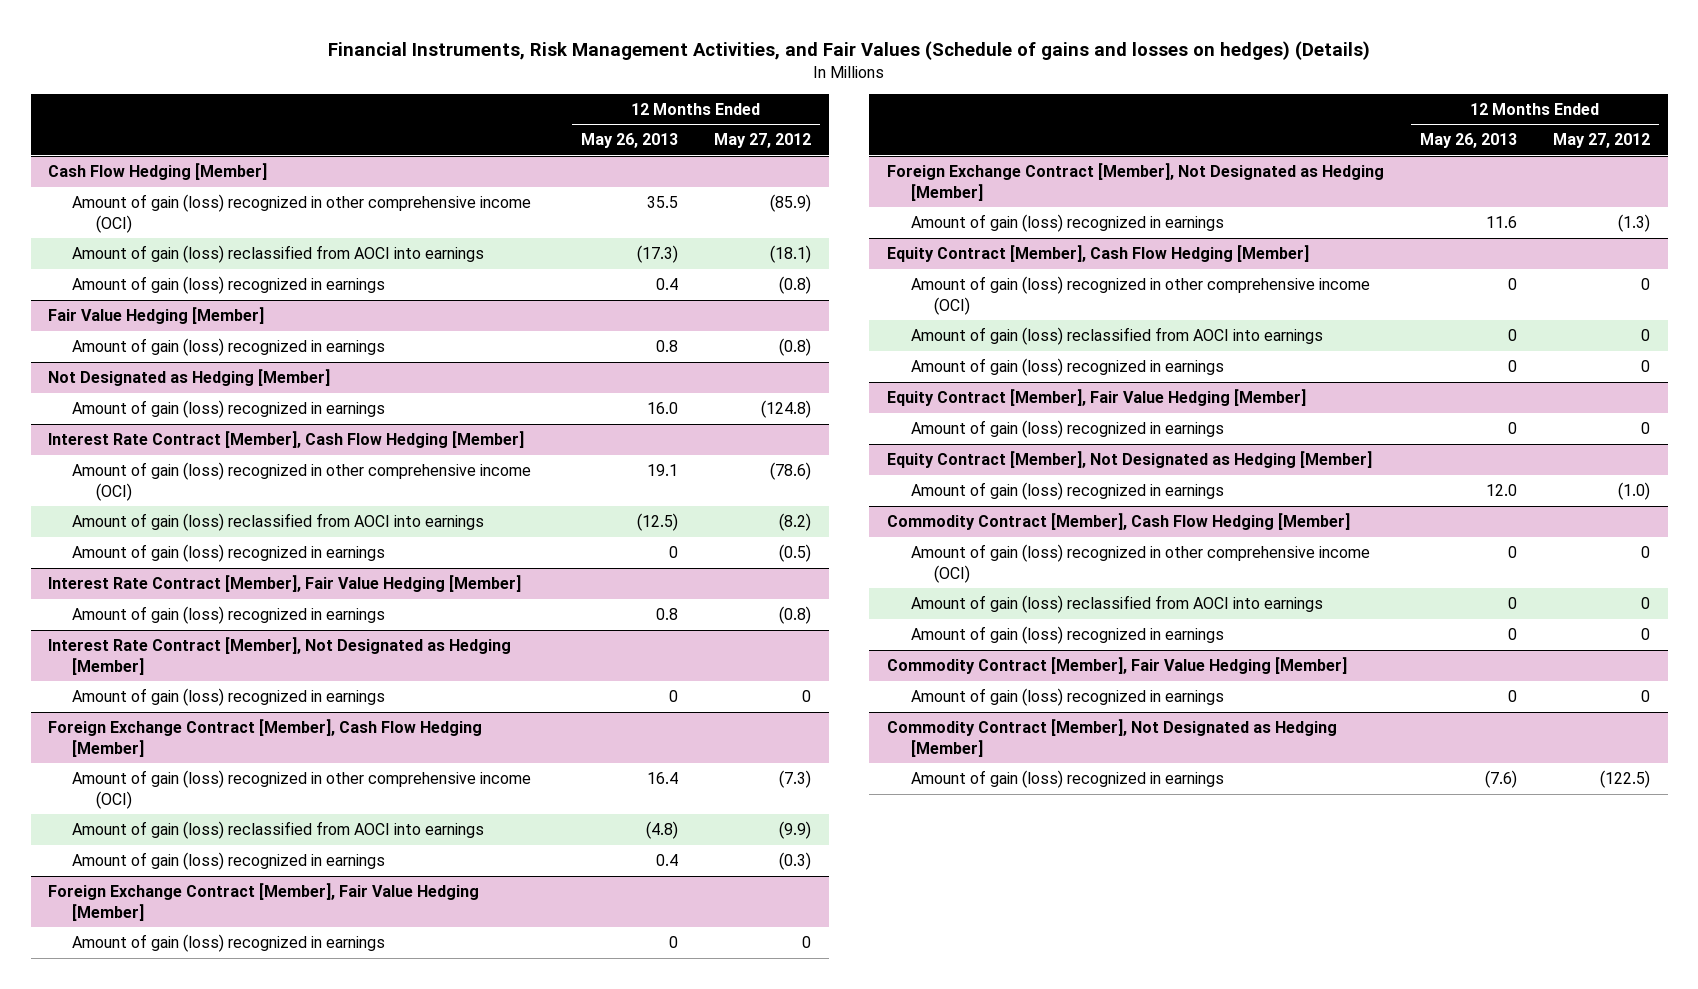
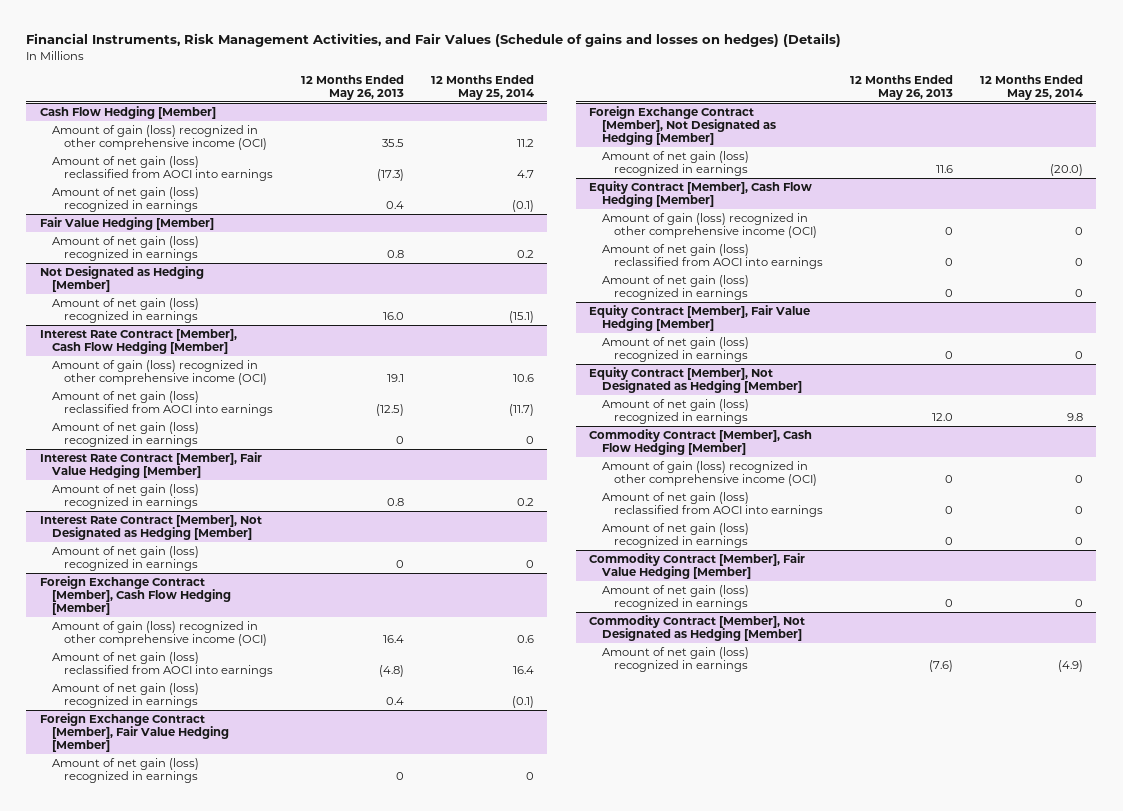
[714,133,812,149] May 27, 2012 -> none
none -> [430,74,534,101] 12 Months Ended May 25, 2014
[71,245,484,264] Amount of gain (loss) reclassified from AOCI into earnings -> [52,155,274,182] Amount of net gain (loss) reclassified from AOCI into earnings
[71,276,385,295] Amount of gain (loss) recognized in earnings -> [52,186,200,213] Amount of net gain (loss) recognized in earnings
[71,338,385,357] Amount of gain (loss) recognized in earnings -> [52,235,200,262] Amount of net gain (loss) recognized in earnings
[71,400,385,419] Amount of gain (loss) recognized in earnings -> [52,297,200,324] Amount of net gain (loss) recognized in earnings
[71,513,484,532] Amount of gain (loss) reclassified from AOCI into earnings -> [52,390,274,417] Amount of net gain (loss) reclassified from AOCI into earnings
[71,544,385,563] Amount of gain (loss) recognized in earnings -> [52,421,200,448] Amount of net gain (loss) recognized in earnings
[71,606,385,625] Amount of gain (loss) recognized in earnings -> [52,483,200,510] Amount of net gain (loss) recognized in earnings
[71,688,385,707] Amount of gain (loss) recognized in earnings -> [52,545,200,572] Amount of net gain (loss) recognized in earnings
[71,821,484,840] Amount of gain (loss) reclassified from AOCI into earnings -> [52,651,274,678] Amount of net gain (loss) reclassified from AOCI into earnings
[71,852,385,871] Amount of gain (loss) recognized in earnings -> [52,682,200,709] Amount of net gain (loss) recognized in earnings
[71,934,385,953] Amount of gain (loss) recognized in earnings -> [52,757,200,784] Amount of net gain (loss) recognized in earnings
[910,214,1224,233] Amount of gain (loss) recognized in earnings -> [601,150,749,177] Amount of net gain (loss) recognized in earnings
[910,327,1323,346] Amount of gain (loss) reclassified from AOCI into earnings -> [601,243,823,270] Amount of net gain (loss) reclassified from AOCI into earnings
[910,358,1224,377] Amount of gain (loss) recognized in earnings -> [601,274,749,301] Amount of net gain (loss) recognized in earnings
[910,420,1224,439] Amount of gain (loss) recognized in earnings -> [601,336,749,363] Amount of net gain (loss) recognized in earnings
[910,482,1224,501] Amount of gain (loss) recognized in earnings -> [601,398,749,425] Amount of net gain (loss) recognized in earnings
[910,595,1323,614] Amount of gain (loss) reclassified from AOCI into earnings -> [601,491,823,518] Amount of net gain (loss) reclassified from AOCI into earnings
[910,626,1224,645] Amount of gain (loss) recognized in earnings -> [601,522,749,549] Amount of net gain (loss) recognized in earnings
[910,688,1224,707] Amount of gain (loss) recognized in earnings -> [601,584,749,611] Amount of net gain (loss) recognized in earnings
[910,770,1224,789] Amount of gain (loss) recognized in earnings -> [601,646,749,673] Amount of net gain (loss) recognized in earnings

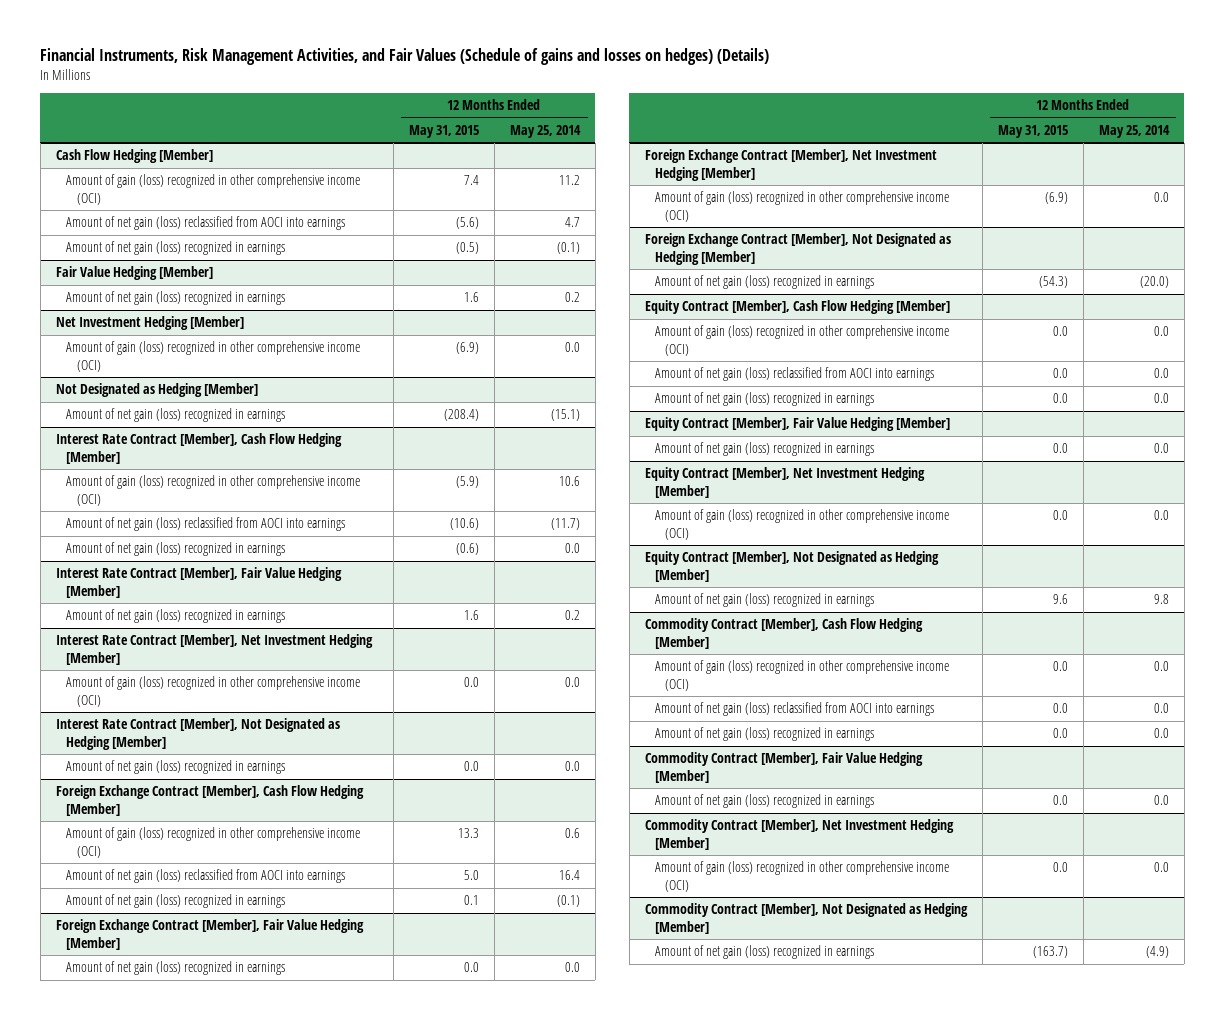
[300,74,404,101] 12 Months Ended May 26, 2013 -> none
none -> [408,124,479,138] May 31, 2015
none -> [55,316,244,331] Net Investment Hedging [Member]
none -> [66,341,361,372] Amount of gain (loss) recognized in other comprehensive income (OCI)
[525,436,534,445] 0 -> [564,543,580,554] 0.0
none -> [55,634,373,665] Interest Rate Contract [Member], Net Investment Hedging [Member]
none -> [66,676,361,707] Amount of gain (loss) recognized in other comprehensive income (OCI)
[525,560,534,569] 0 -> [564,761,580,772] 0.0
[525,772,534,781] 0 -> [564,962,580,973] 0.0
none -> [644,149,937,181] Foreign Exchange Contract [Member], Net Investment Hedging [Member]
none -> [655,191,950,222] Amount of gain (loss) recognized in other comprehensive income (OCI)
[1074,227,1083,236] 0 -> [1153,326,1169,337] 0.0
[1074,258,1083,267] 0 -> [1153,368,1169,379] 0.0
[1074,289,1083,298] 0 -> [1153,393,1169,404] 0.0
[1074,351,1083,360] 0 -> [1153,443,1169,454] 0.0
none -> [644,467,925,498] Equity Contract [Member], Net Investment Hedging [Member]
none -> [655,509,950,540] Amount of gain (loss) recognized in other comprehensive income (OCI)
[1074,475,1083,484] 0 -> [1153,661,1169,672] 0.0
[1074,506,1083,515] 0 -> [1153,703,1169,714] 0.0
[1074,537,1083,546] 0 -> [1153,728,1169,739] 0.0
[1074,599,1083,608] 0 -> [1153,795,1169,806] 0.0
none -> [644,819,954,850] Commodity Contract [Member], Net Investment Hedging [Member]
none -> [655,861,950,892] Amount of gain (loss) recognized in other comprehensive income (OCI)

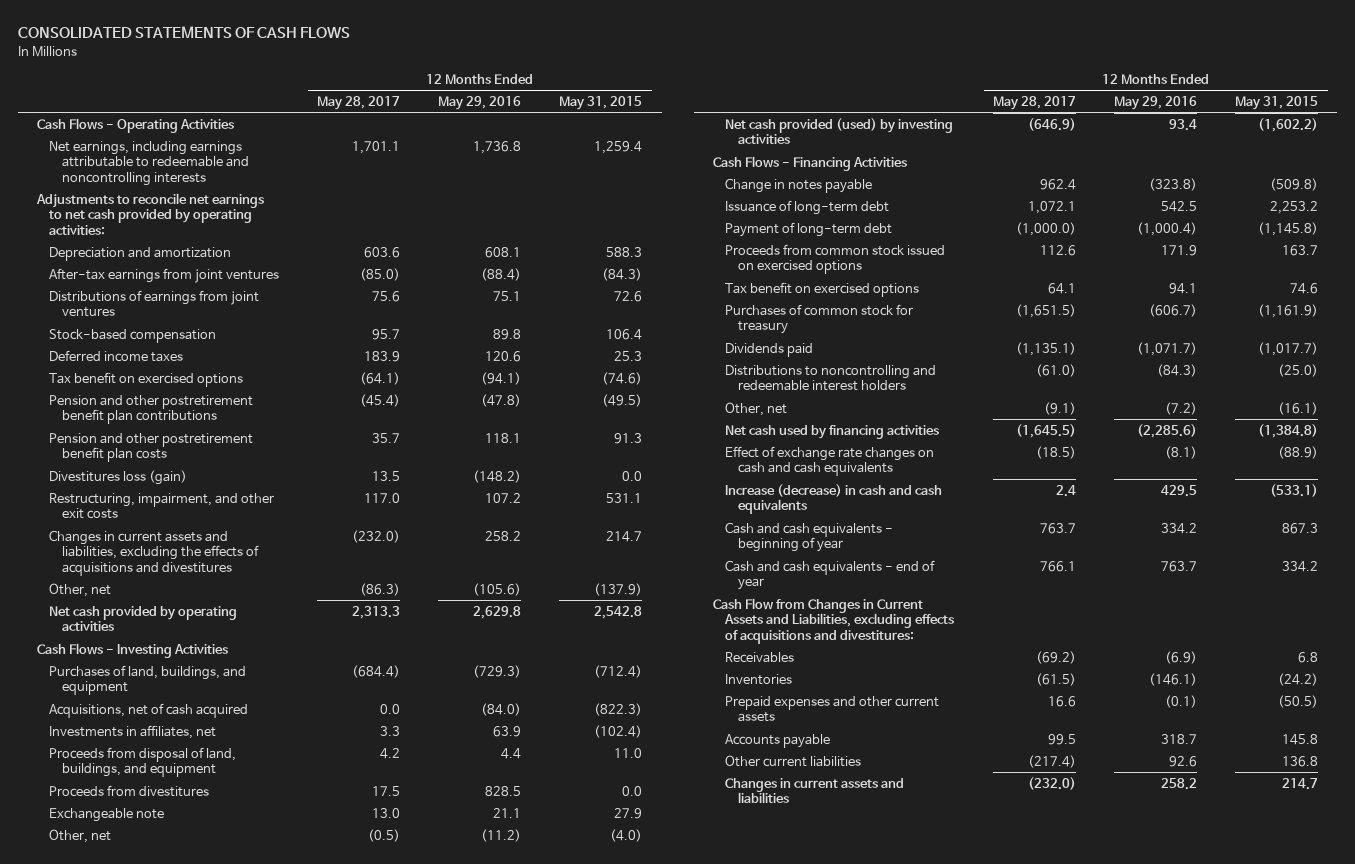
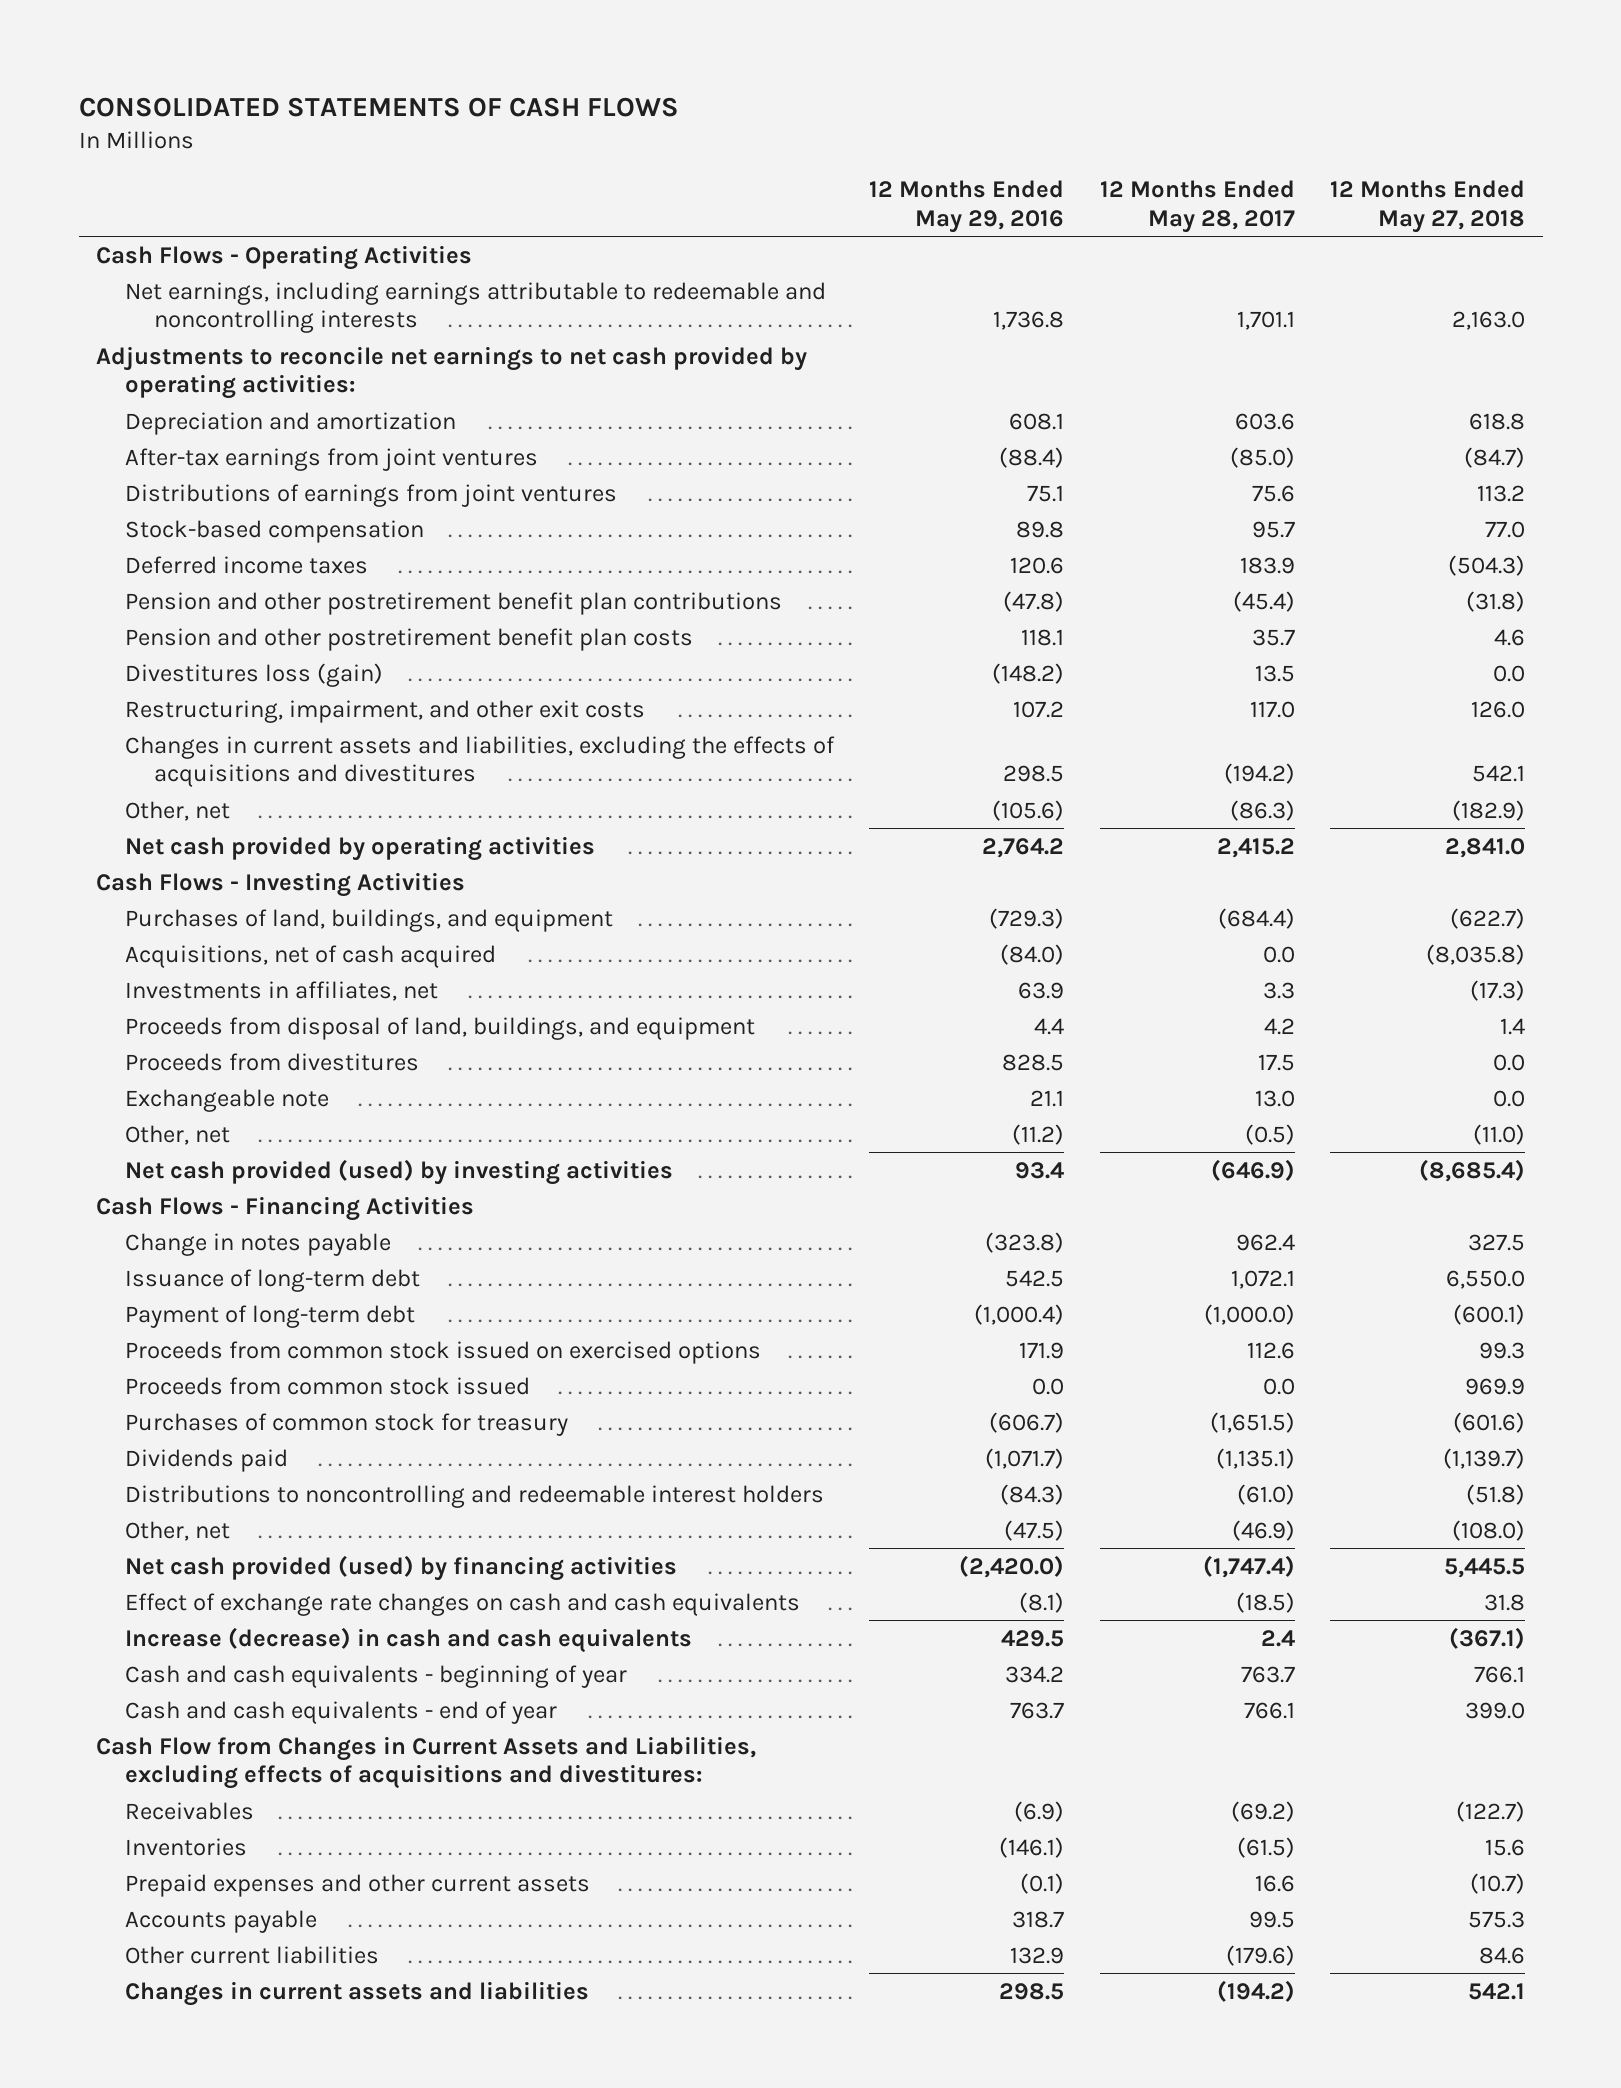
[559,96,643,111] May 31, 2015 -> none
none -> [1329,180,1525,233] 12 Months Ended May 27, 2018
[49,371,244,387] Tax benefit on exercised options -> none
[352,529,401,543] (232.0) -> [1223,763,1295,785] (194.2)
[485,530,522,541] 258.2 -> [1003,765,1065,783] 298.5
[352,605,401,619] 2,313.3 -> [1216,837,1295,858] 2,415.2
[473,605,522,619] 2,629.8 -> [982,837,1065,858] 2,764.2
[725,281,920,297] Tax benefit on exercised options -> none
none -> [125,1376,531,1395] Proceeds from common stock issued
[1044,401,1077,415] (9.1) -> [1231,1519,1295,1541] (46.9)
[1165,401,1198,415] (7.2) -> [1004,1519,1065,1541] (47.5)
[725,424,940,439] Net cash used by financing activities -> [125,1554,678,1581] Net cash provided (used) by financing activities
[1016,423,1077,438] (1,645.5) -> [1202,1554,1295,1578] (1,747.4)
[1137,423,1198,438] (2,285.6) -> [959,1554,1065,1578] (2,420.0)
[1028,754,1077,768] (217.4) -> [1225,1944,1295,1966] (179.6)
[1169,755,1198,767] 92.6 -> [1010,1946,1065,1964] 132.9
[1028,776,1077,790] (232.0) -> [1216,1979,1295,2002] (194.2)
[1161,777,1198,790] 258.2 -> [999,1982,1065,2000] 298.5

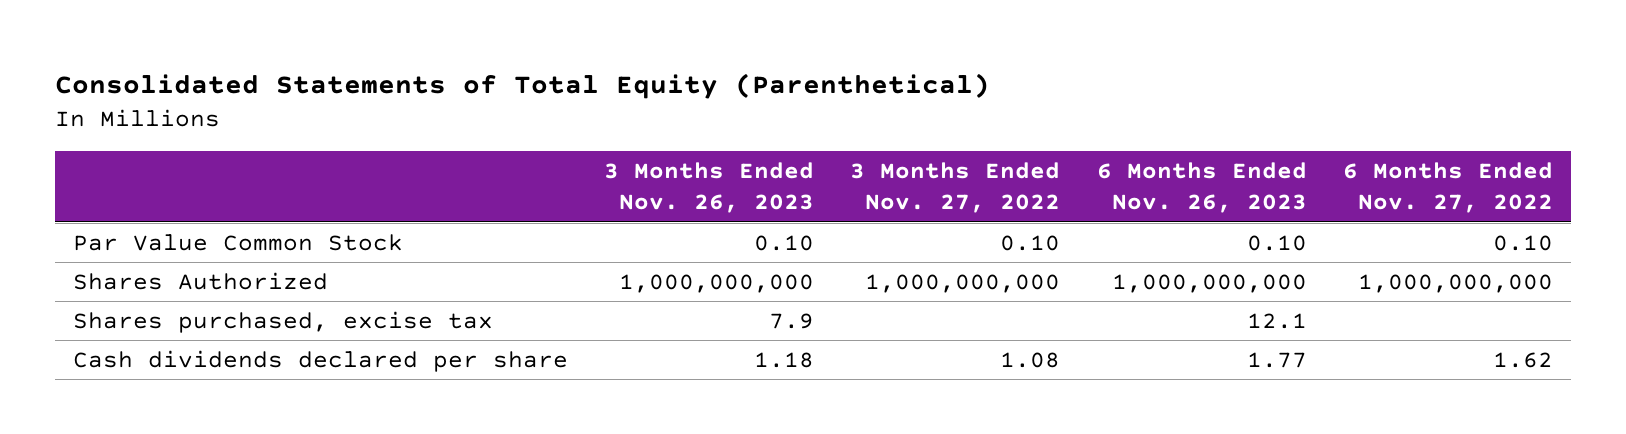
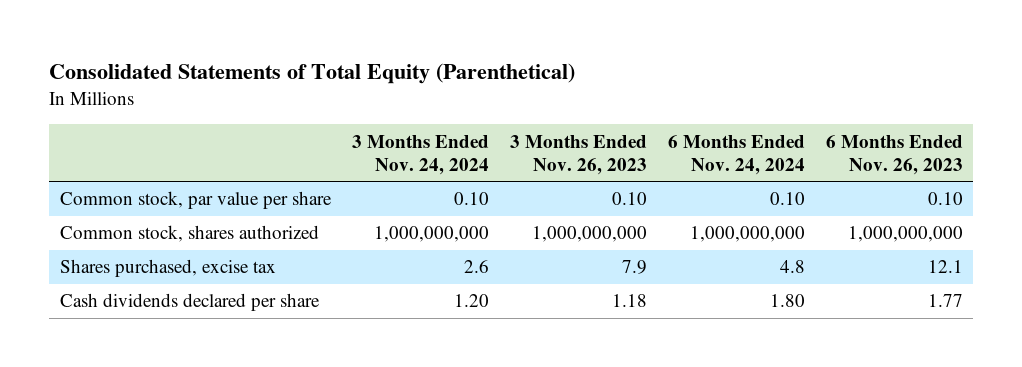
[850,161,1061,214] 3 Months Ended Nov. 27, 2022 -> none
[1342,161,1553,214] 6 Months Ended Nov. 27, 2022 -> none
none -> [351,134,489,175] 3 Months Ended Nov. 24, 2024
none -> [667,134,805,175] 6 Months Ended Nov. 24, 2024
[73,233,404,251] Par Value Common Stock -> [59,191,332,210] Common stock, par value per share
[73,271,329,290] Shares Authorized -> [59,225,319,243] Common stock, shares authorized

